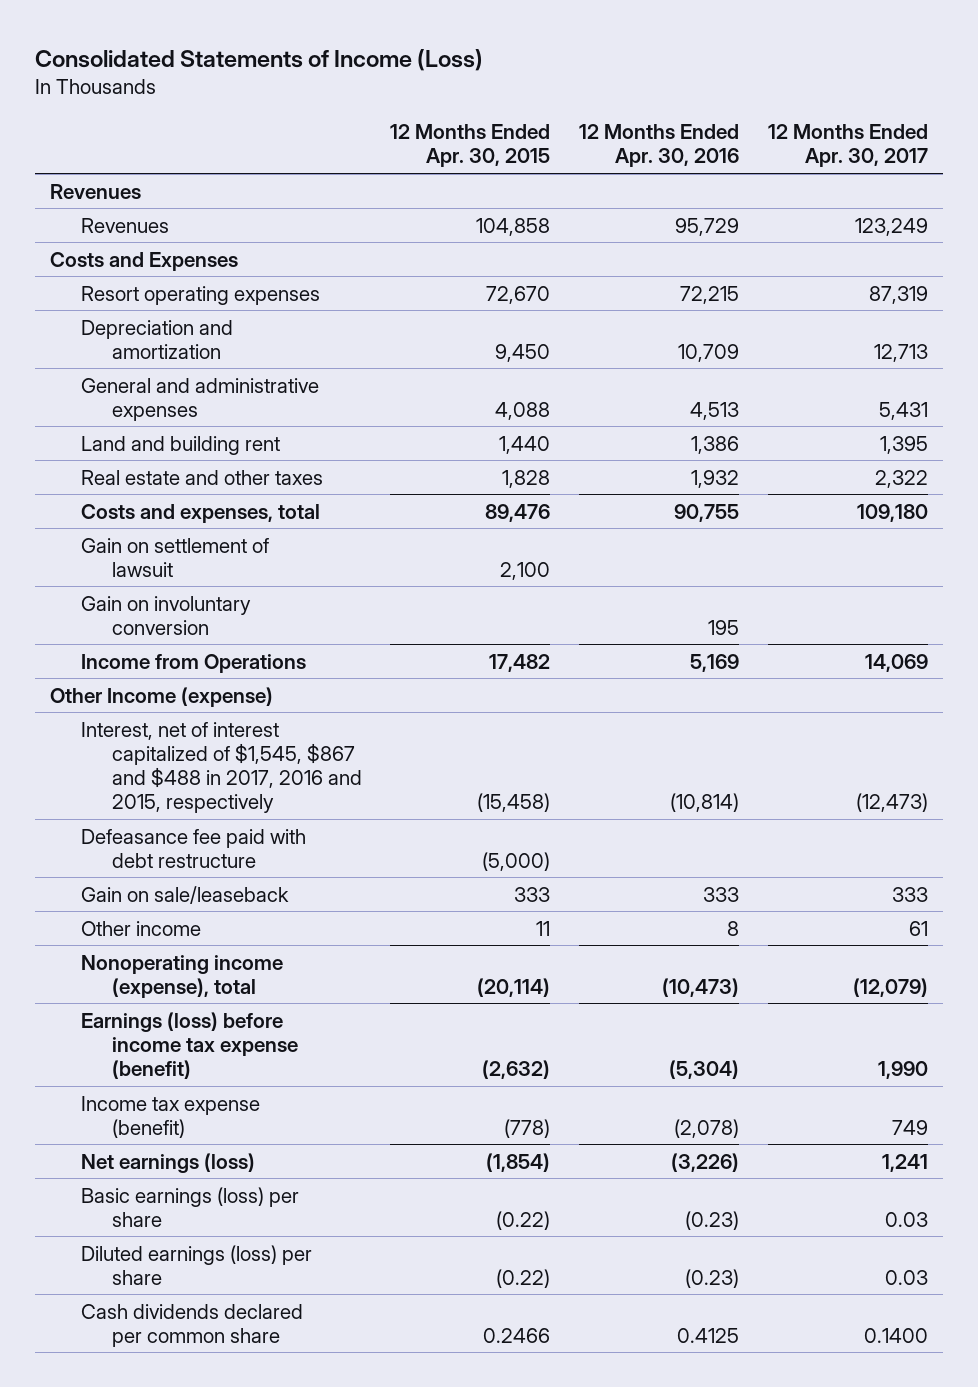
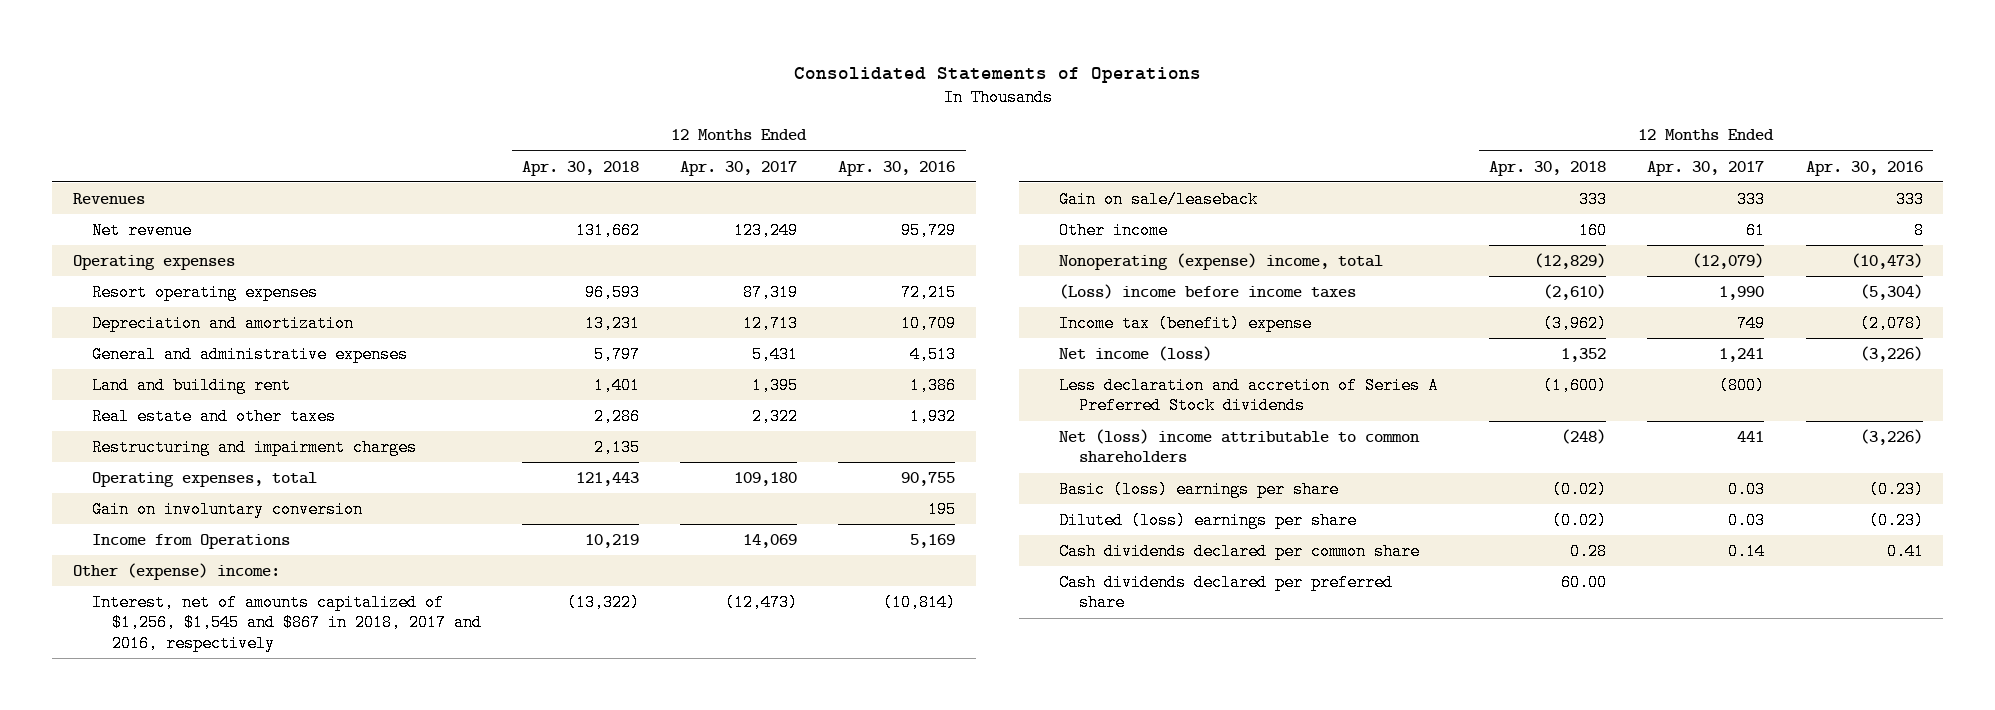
[35,48,484,71] Consolidated Statements of Income (Loss) -> [793,66,1201,83] Consolidated Statements of Operations
[390,124,551,168] 12 Months Ended Apr. 30, 2015 -> none
none -> [522,160,640,176] Apr. 30, 2018
[80,217,169,233] Revenues -> [92,221,193,239] Net revenue
[49,251,238,271] Costs and Expenses -> [72,254,235,270] Operating expenses
[80,537,269,577] Gain on settlement of lawsuit -> none
none -> [92,438,418,456] Restructuring and impairment charges
[80,503,320,523] Costs and expenses, total -> [92,471,318,487] Operating expenses, total
[80,828,306,868] Defeasance fee paid with debt restructure -> none
[49,686,273,707] Other Income (expense) -> [72,562,280,580] Other (expense) income:
[80,721,362,814] Interest, net of interest capitalized of $1,545, $867 and $488 in 2017, 2016 and 2015, respectively -> [92,593,482,652] Interest, net of amounts capitalized of $1,256, $1,545 and $867 in 2018, 2017 and 2016, respectively
[80,954,283,998] Nonoperating income (expense), total -> [1059,252,1384,270] Nonoperating (expense) income, total
[80,1011,298,1079] Earnings (loss) before income tax expense (benefit) -> [1059,283,1357,299] (Loss) income before income taxes
[80,1095,260,1138] Income tax expense (benefit) -> [1059,314,1313,332] Income tax (benefit) expense
[80,1152,255,1173] Net earnings (loss) -> [1059,345,1213,361] Net income (loss)
none -> [1059,376,1439,415] Less declaration and accretion of Series A Preferred Stock dividends
none -> [1059,428,1421,464] Net (loss) income attributable to common shareholders
[80,1186,299,1227] Basic earnings (loss) per share -> [1059,480,1340,498] Basic (loss) earnings per share
[80,1244,312,1285] Diluted earnings (loss) per share -> [1059,511,1358,529] Diluted (loss) earnings per share
[677,1327,740,1343] 0.4125 -> [1886,542,1924,560] 0.41
[864,1327,929,1343] 0.1400 -> [1728,542,1766,560] 0.14
none -> [1059,573,1394,612] Cash dividends declared per preferred share

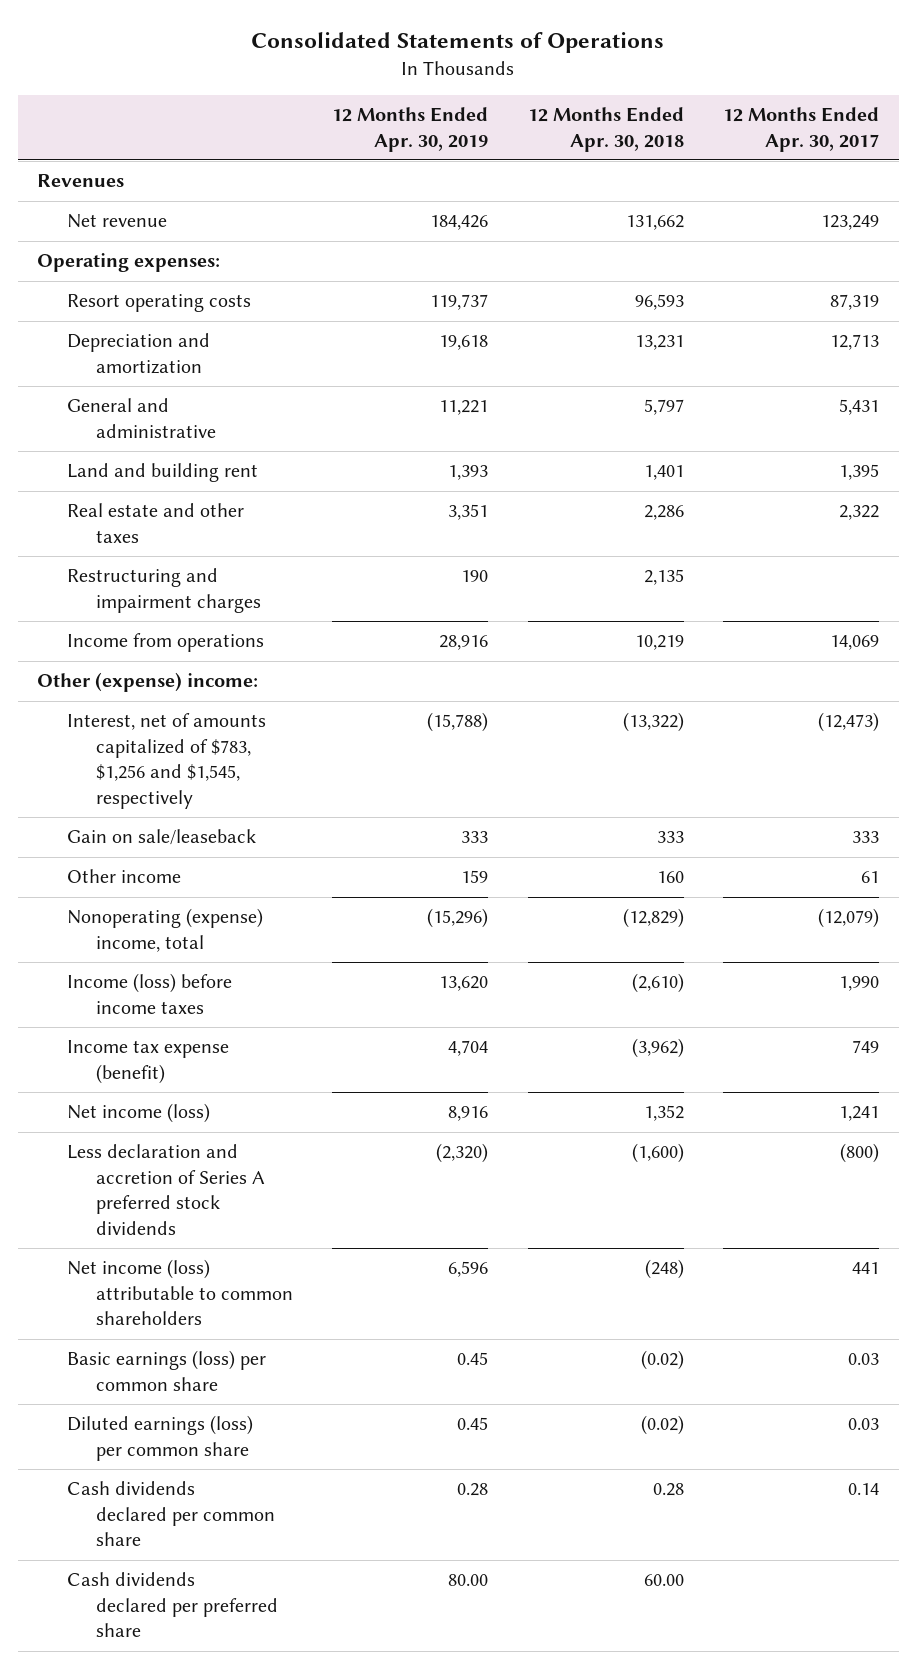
[838,160,956,176] Apr. 30, 2016 -> none
none -> [332,107,489,152] 12 Months Ended Apr. 30, 2019
[72,254,235,270] Operating expenses -> [37,253,221,273] Operating expenses:
[92,283,319,301] Resort operating expenses -> [66,294,251,313] Resort operating costs
[92,345,409,363] General and administrative expenses -> [66,398,216,438] General and administrative
[92,471,318,487] Operating expenses, total -> none
[92,500,364,518] Gain on involuntary conversion -> none
[92,533,291,549] Income from Operations -> [66,633,264,653] Income from operations
[92,593,482,652] Interest, net of amounts capitalized of $1,256, $1,545 and $867 in 2018, 2017 and 2016, respectively -> [66,713,266,809] Interest, net of amounts capitalized of $783, $1,256 and $1,545, respectively
[1059,283,1357,299] (Loss) income before income taxes -> [66,973,232,1014] Income (loss) before income taxes
[1059,314,1313,332] Income tax (benefit) expense -> [66,1040,229,1084] Income tax expense (benefit)
[1059,376,1439,415] Less declaration and accretion of Series A Preferred Stock dividends -> [66,1144,265,1235] Less declaration and accretion of Series A preferred stock dividends
[1059,428,1421,464] Net (loss) income attributable to common shareholders -> [66,1259,293,1326] Net income (loss) attributable to common shareholders
[1059,480,1340,498] Basic (loss) earnings per share -> [66,1350,266,1391] Basic earnings (loss) per common share
[1059,511,1358,529] Diluted (loss) earnings per share -> [66,1415,253,1461] Diluted earnings (loss) per common share

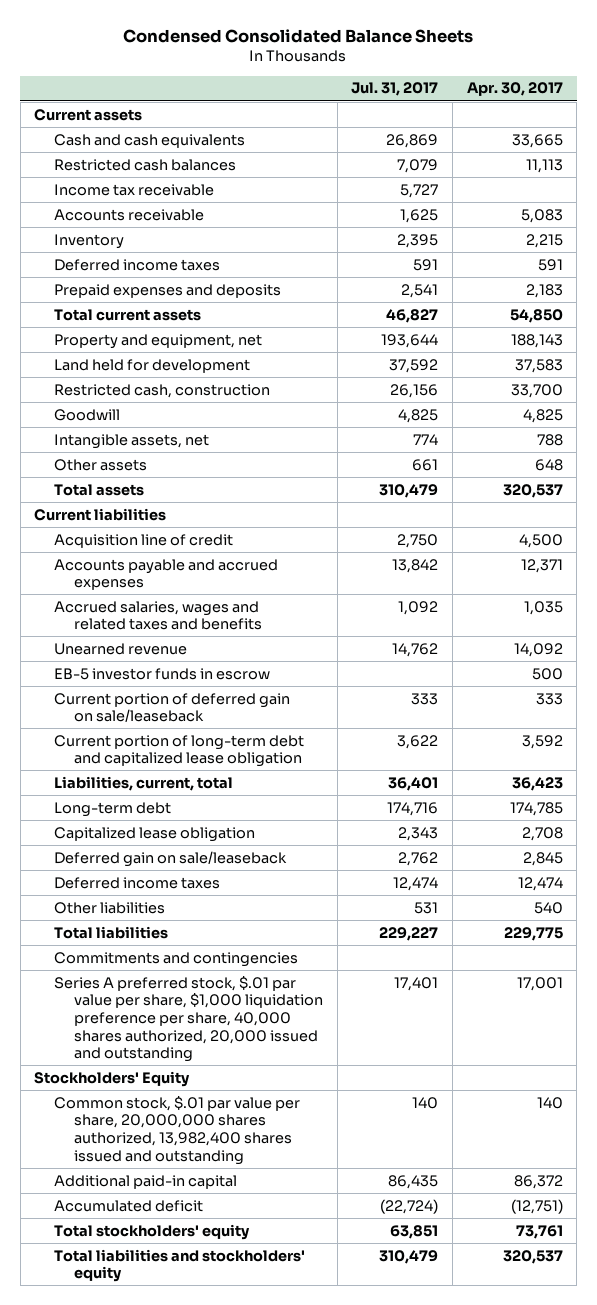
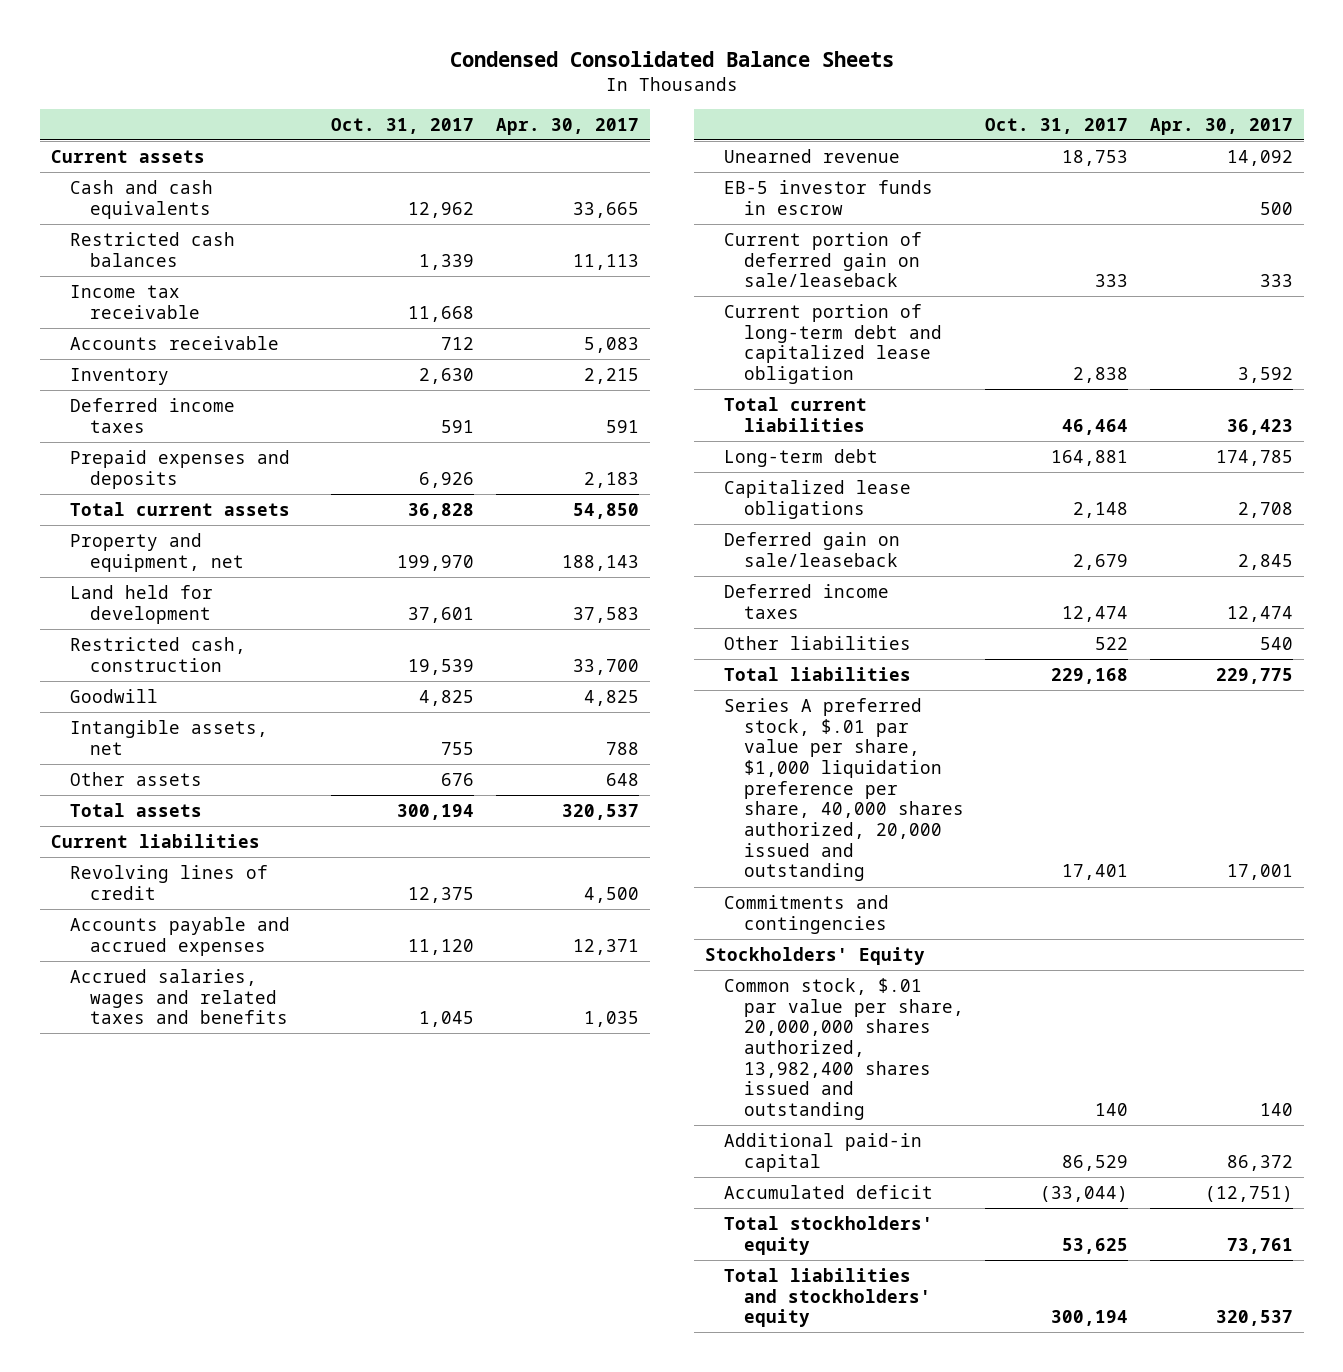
[351,82,439,97] Jul. 31, 2017 -> none
none -> [331,117,475,134] Oct. 31, 2017
[54,533,234,548] Acquisition line of credit -> [70,864,269,900] Revolving lines of credit
[54,775,234,791] Liabilities, current, total -> [724,396,868,432] Total current liabilities
[54,826,256,842] Capitalized lease obligation -> [724,479,912,519] Capitalized lease obligations
[54,951,299,967] Commitments and contingencies -> [724,894,890,934] Commitments and contingencies

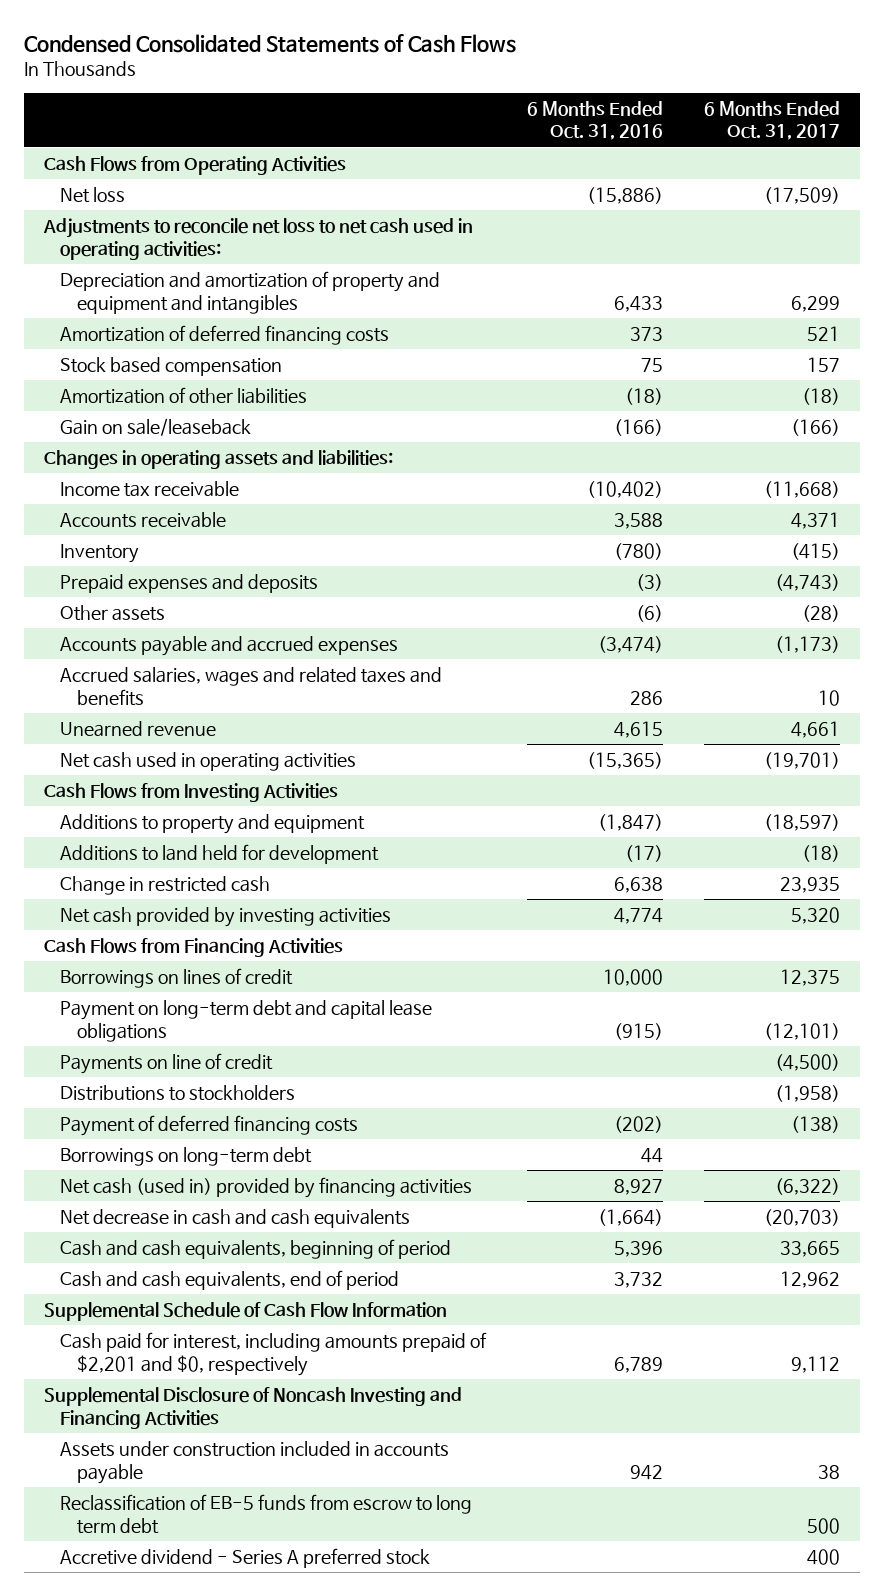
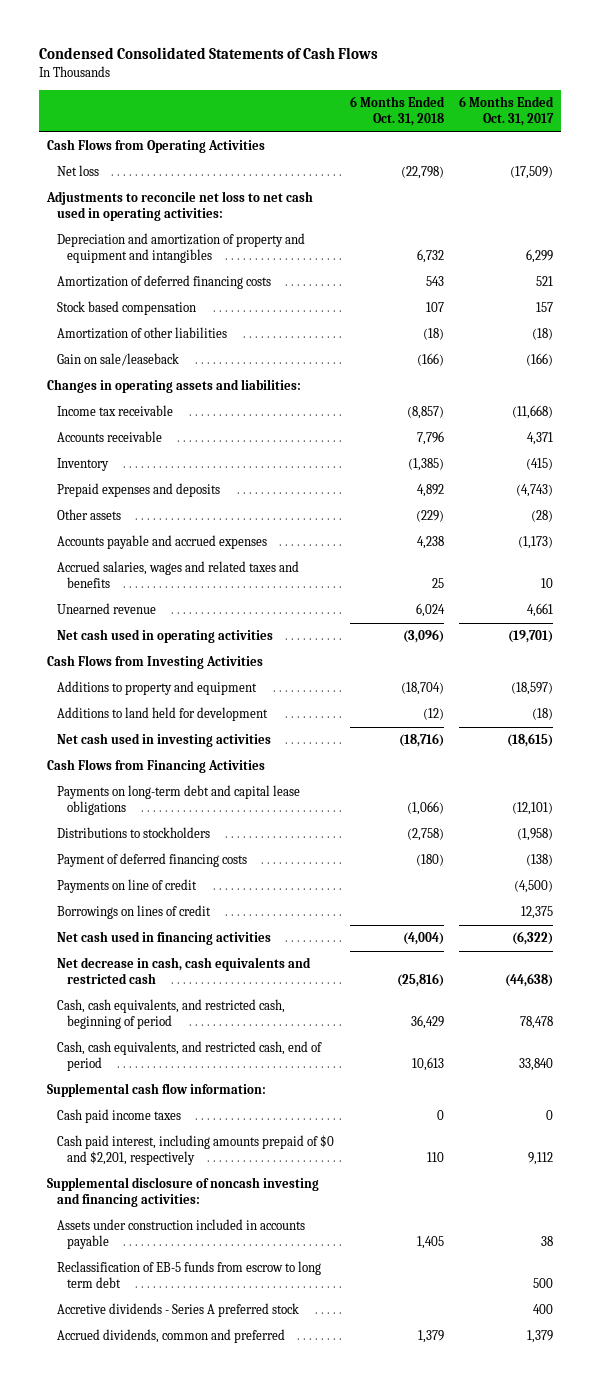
[527,100,664,141] 6 Months Ended Oct. 31, 2016 -> none
none -> [349,95,445,127] 6 Months Ended Oct. 31, 2018
[60,875,271,895] Change in restricted cash -> none
[60,906,392,927] Net cash provided by investing activities -> [57,733,272,748] Net cash used in investing activities
[790,906,840,924] 5,320 -> [507,733,554,748] (18,615)
[60,999,433,1042] Payment on long-term debt and capital lease obligations -> [57,785,301,816] Payments on long-term debt and capital lease obligations
[60,1146,313,1166] Borrowings on long-term debt -> none
[60,1052,274,1074] Payments on line of credit -> [57,879,198,894] Payments on line of credit
[60,967,294,988] Borrowings on lines of credit -> [57,905,212,920] Borrowings on lines of credit
[60,1176,473,1198] Net cash (used in) provided by financing activities -> [57,931,272,946] Net cash used in financing activities
[60,1208,411,1228] Net decrease in cash and cash equivalents -> [57,957,312,985] Net decrease in cash, cash equivalents and restricted cash
[763,1208,840,1226] (20,703) -> [505,973,554,988] (44,638)
[60,1238,452,1259] Cash and cash equivalents, beginning of period -> [57,999,286,1030] Cash, cash equivalents, and restricted cash, beginning of period
[779,1240,840,1257] 33,665 -> [520,1016,554,1030] 78,478
[60,1269,400,1290] Cash and cash equivalents, end of period -> [57,1041,323,1072] Cash, cash equivalents, and restricted cash, end of period
[779,1270,840,1288] 12,962 -> [519,1058,554,1072] 33,840
[44,1301,448,1321] Supplemental Schedule of Cash Flow Information -> [46,1083,266,1098] Supplemental cash flow information:
none -> [57,1109,182,1124] Cash paid income taxes
[60,1331,488,1376] Cash paid for interest, including amounts prepaid of $2,201 and $0, respectively -> [57,1135,335,1166] Cash paid interest, including amounts prepaid of $0 and $2,201, respectively
[44,1386,463,1429] Supplemental Disclosure of Noncash Investing and Financing Activities -> [46,1177,319,1208] Supplemental disclosure of noncash investing and financing activities:
[60,1547,431,1568] Accretive dividend - Series A preferred stock -> [57,1303,300,1318] Accretive dividends - Series A preferred stock
none -> [57,1329,286,1344] Accrued dividends, common and preferred

